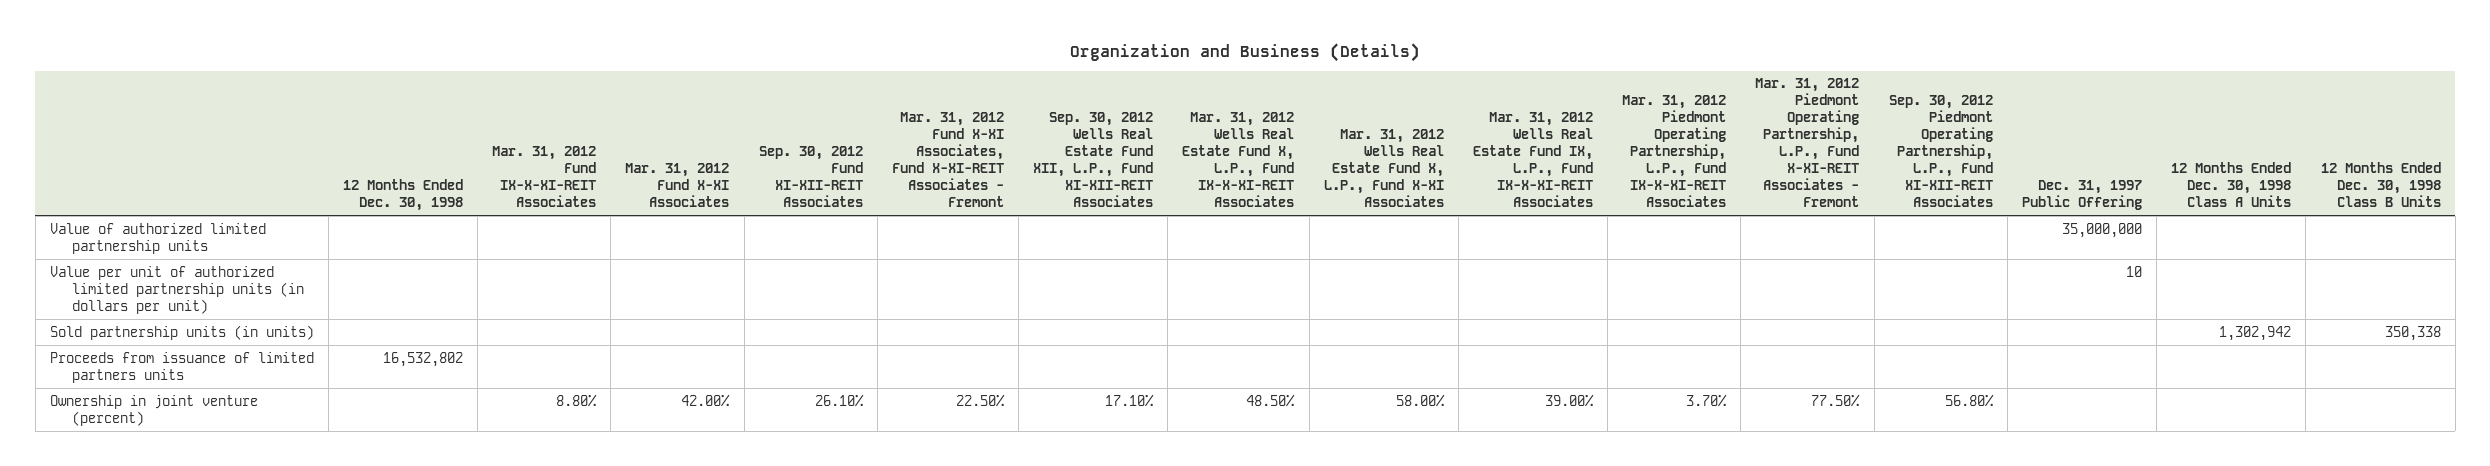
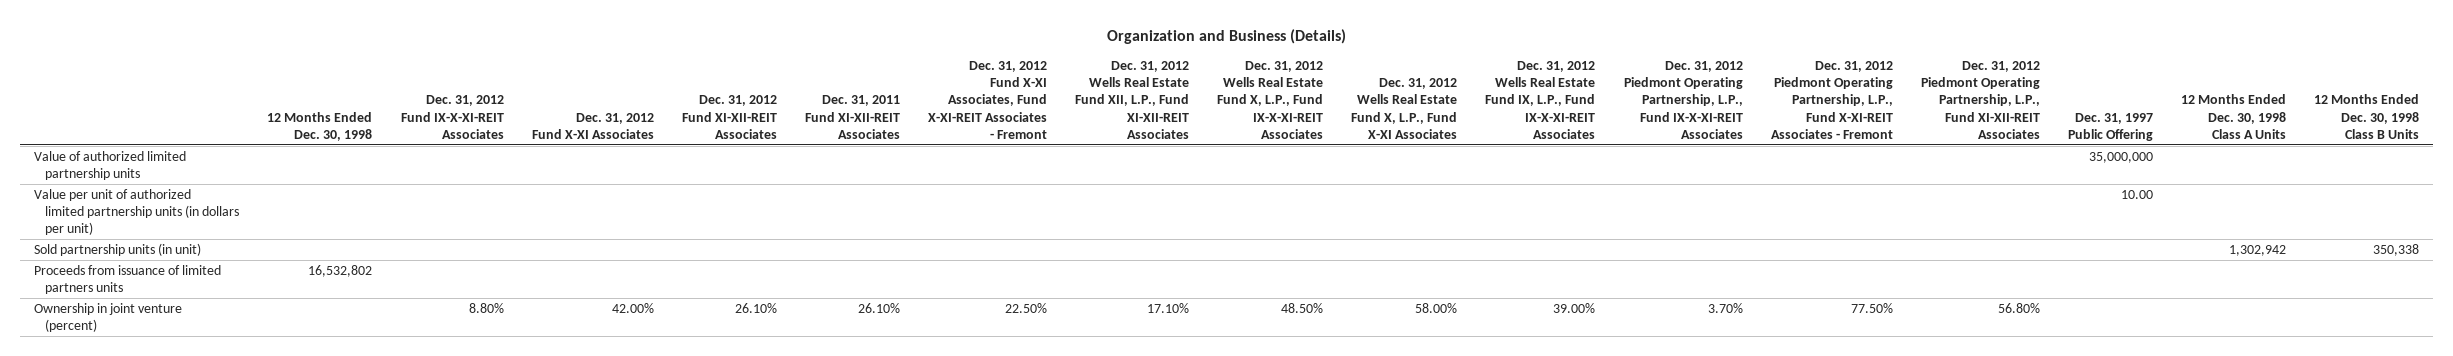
[492,146,597,208] Mar. 31, 2012 Fund IX-X-XI-REIT Associates -> none
[625,163,730,208] Mar. 31, 2012 Fund X-XI Associates -> none
[758,146,863,208] Sep. 30, 2012 Fund XI-XII-REIT Associates -> none
[891,112,1004,208] Mar. 31, 2012 Fund X-XI Associates, Fund X-XI-REIT Associates - Fremont -> none
[1033,112,1154,208] Sep. 30, 2012 Wells Real Estate Fund XII, L.P., Fund XI-XII-REIT Associates -> none
[1182,112,1295,208] Mar. 31, 2012 Wells Real Estate Fund X, L.P., Fund IX-X-XI-REIT Associates -> none
[1323,129,1444,208] Mar. 31, 2012 Wells Real Estate Fund X, L.P., Fund X-XI Associates -> none
[1472,112,1593,208] Mar. 31, 2012 Wells Real Estate Fund IX, L.P., Fund IX-X-XI-REIT Associates -> none
[1622,95,1727,208] Mar. 31, 2012 Piedmont Operating Partnership, L.P., Fund IX-X-XI-REIT Associates -> none
[1755,78,1860,208] Mar. 31, 2012 Piedmont Operating Partnership, L.P., Fund X-XI-REIT Associates - Fremont -> none
[1888,95,1993,208] Sep. 30, 2012 Piedmont Operating Partnership, L.P., Fund XI-XII-REIT Associates -> none
none -> [400,95,504,139] Dec. 31, 2012 Fund IX-X-XI-REIT Associates
none -> [531,112,654,139] Dec. 31, 2012 Fund X-XI Associates
none -> [681,95,777,139] Dec. 31, 2012 Fund XI-XII-REIT Associates
none -> [804,95,900,139] Dec. 31, 2011 Fund XI-XII-REIT Associates
none -> [927,61,1047,139] Dec. 31, 2012 Fund X-XI Associates, Fund X-XI-REIT Associates - Fremont
none -> [1075,61,1190,139] Dec. 31, 2012 Wells Real Estate Fund XII, L.P., Fund XI-XII-REIT Associates
none -> [1217,61,1324,139] Dec. 31, 2012 Wells Real Estate Fund X, L.P., Fund IX-X-XI-REIT Associates
none -> [1351,78,1458,139] Dec. 31, 2012 Wells Real Estate Fund X, L.P., Fund X-XI Associates
none -> [1485,61,1596,139] Dec. 31, 2012 Wells Real Estate Fund IX, L.P., Fund IX-X-XI-REIT Associates
none -> [1623,61,1743,139] Dec. 31, 2012 Piedmont Operating Partnership, L.P., Fund IX-X-XI-REIT Associates
none -> [1770,61,1893,139] Dec. 31, 2012 Piedmont Operating Partnership, L.P., Fund X-XI-REIT Associates - Fremont
none -> [1920,61,2040,139] Dec. 31, 2012 Piedmont Operating Partnership, L.P., Fund XI-XII-REIT Associates
[2125,265,2142,277] 10 -> [2120,190,2153,200] 10.00
[49,324,314,340] Sold partnership units (in units) -> [34,243,202,257] Sold partnership units (in unit)

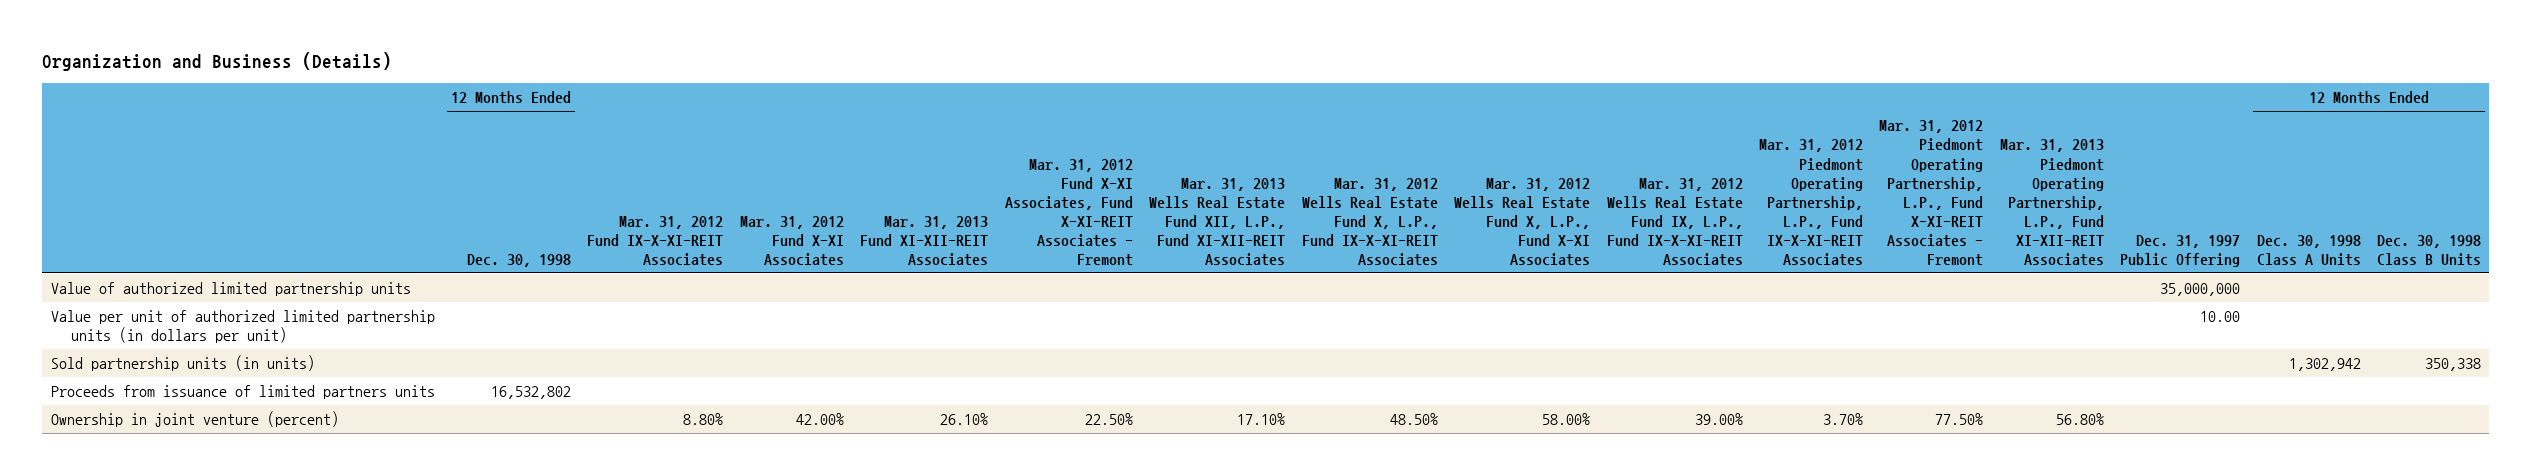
[400,95,504,139] Dec. 31, 2012 Fund IX-X-XI-REIT Associates -> none
[531,112,654,139] Dec. 31, 2012 Fund X-XI Associates -> none
[681,95,777,139] Dec. 31, 2012 Fund XI-XII-REIT Associates -> none
[804,95,900,139] Dec. 31, 2011 Fund XI-XII-REIT Associates -> none
[927,61,1047,139] Dec. 31, 2012 Fund X-XI Associates, Fund X-XI-REIT Associates - Fremont -> none
[1075,61,1190,139] Dec. 31, 2012 Wells Real Estate Fund XII, L.P., Fund XI-XII-REIT Associates -> none
[1217,61,1324,139] Dec. 31, 2012 Wells Real Estate Fund X, L.P., Fund IX-X-XI-REIT Associates -> none
[1351,78,1458,139] Dec. 31, 2012 Wells Real Estate Fund X, L.P., Fund X-XI Associates -> none
[1485,61,1596,139] Dec. 31, 2012 Wells Real Estate Fund IX, L.P., Fund IX-X-XI-REIT Associates -> none
[1623,61,1743,139] Dec. 31, 2012 Piedmont Operating Partnership, L.P., Fund IX-X-XI-REIT Associates -> none
[1770,61,1893,139] Dec. 31, 2012 Piedmont Operating Partnership, L.P., Fund X-XI-REIT Associates - Fremont -> none
[1920,61,2040,139] Dec. 31, 2012 Piedmont Operating Partnership, L.P., Fund XI-XII-REIT Associates -> none
none -> [587,215,724,266] Mar. 31, 2012 Fund IX-X-XI-REIT Associates
none -> [739,215,844,266] Mar. 31, 2012 Fund X-XI Associates
none -> [860,215,989,266] Mar. 31, 2013 Fund XI-XII-REIT Associates
none -> [1004,158,1133,266] Mar. 31, 2012 Fund X-XI Associates, Fund X-XI-REIT Associates - Fremont
none -> [1149,177,1286,266] Mar. 31, 2013 Wells Real Estate Fund XII, L.P., Fund XI-XII-REIT Associates
none -> [1301,177,1438,266] Mar. 31, 2012 Wells Real Estate Fund X, L.P., Fund IX-X-XI-REIT Associates
none -> [1454,177,1591,266] Mar. 31, 2012 Wells Real Estate Fund X, L.P., Fund X-XI Associates
none -> [1606,177,1743,266] Mar. 31, 2012 Wells Real Estate Fund IX, L.P., Fund IX-X-XI-REIT Associates
none -> [1758,139,1863,266] Mar. 31, 2012 Piedmont Operating Partnership, L.P., Fund IX-X-XI-REIT Associates
none -> [1879,120,1984,266] Mar. 31, 2012 Piedmont Operating Partnership, L.P., Fund X-XI-REIT Associates - Fremont
none -> [1999,139,2104,266] Mar. 31, 2013 Piedmont Operating Partnership, L.P., Fund XI-XII-REIT Associates
[34,243,202,257] Sold partnership units (in unit) -> [50,355,315,372] Sold partnership units (in units)

